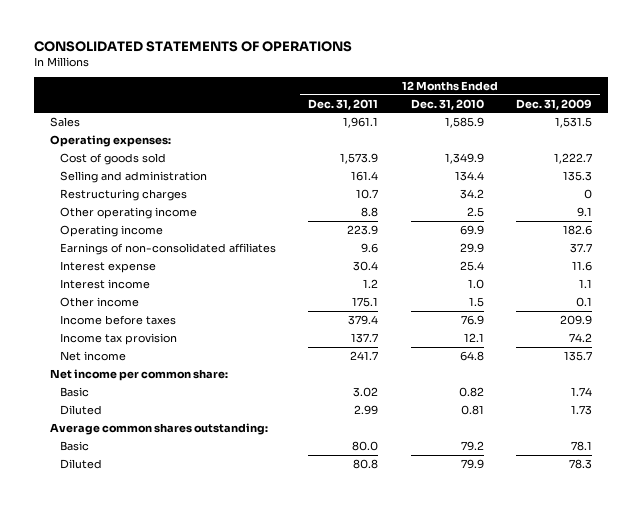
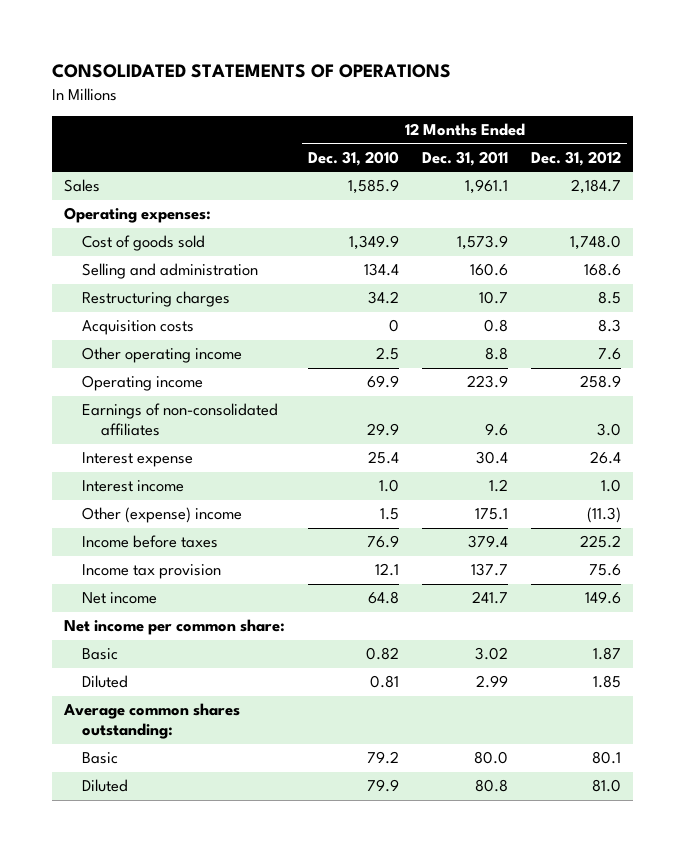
[515,98,592,110] Dec. 31, 2009 -> none
none -> [531,150,622,166] Dec. 31, 2012
[351,170,379,181] 161.4 -> [470,263,509,277] 160.6
none -> [82,320,195,336] Acquisition costs
[59,296,139,307] Other income -> [82,507,243,524] Other (expense) income

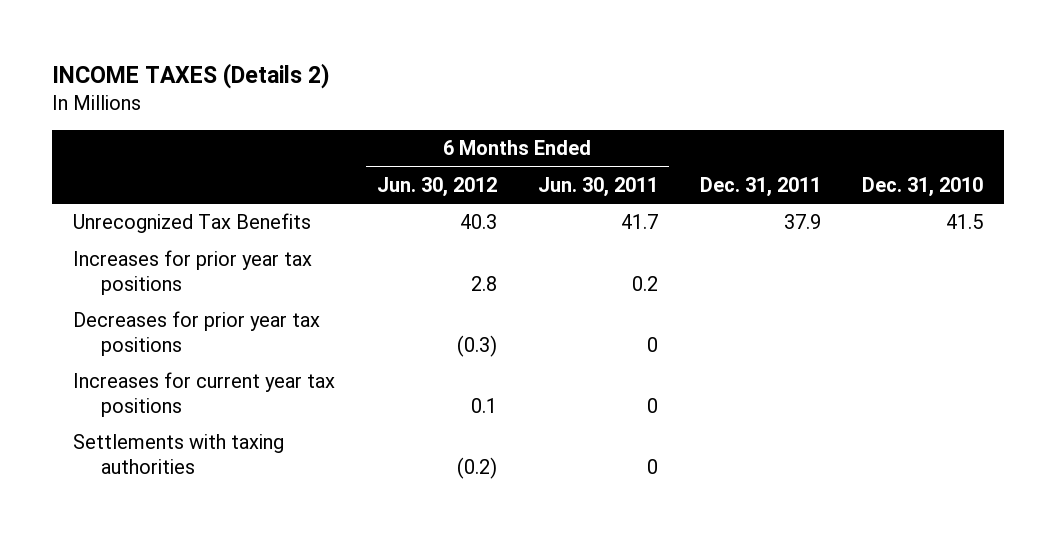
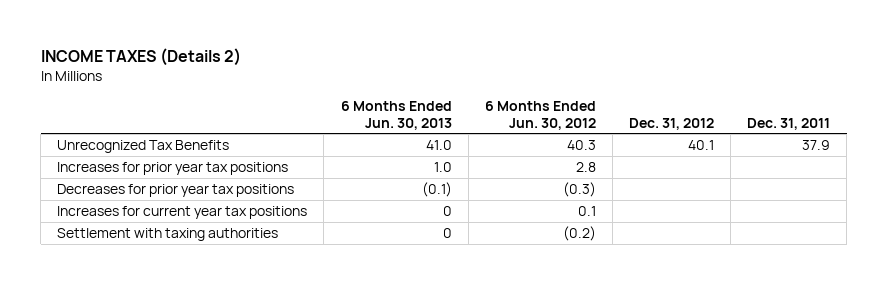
[538,176,659,197] Jun. 30, 2011 -> none
[862,176,984,197] Dec. 31, 2010 -> none
none -> [340,100,452,130] 6 Months Ended Jun. 30, 2013
none -> [628,117,714,130] Dec. 31, 2012
[73,434,285,474] Settlements with taxing authorities -> [57,227,279,241] Settlement with taxing authorities

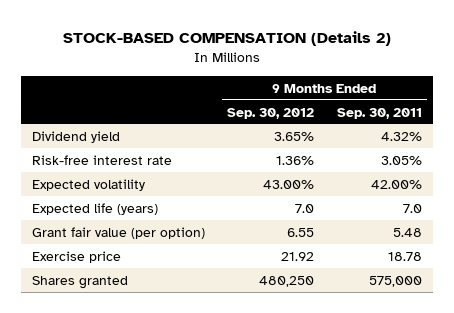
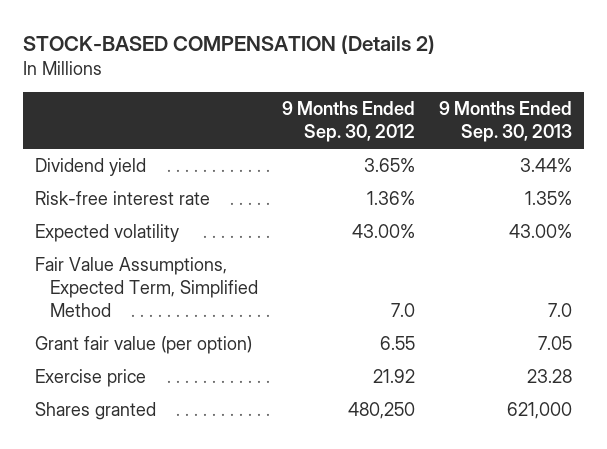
[336,107,422,119] Sep. 30, 2011 -> none
none -> [439,101,573,143] 9 Months Ended Sep. 30, 2013
[32,202,159,215] Expected life (years) -> none
none -> [34,256,258,317] Fair Value Assumptions, Expected Term, Simplified Method

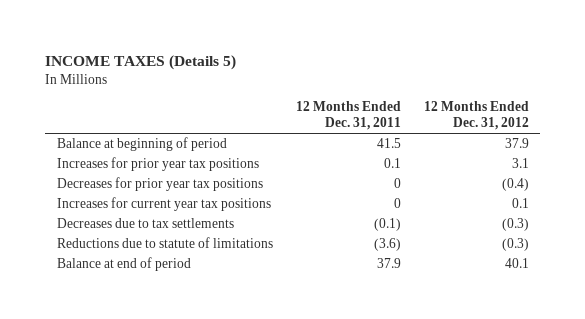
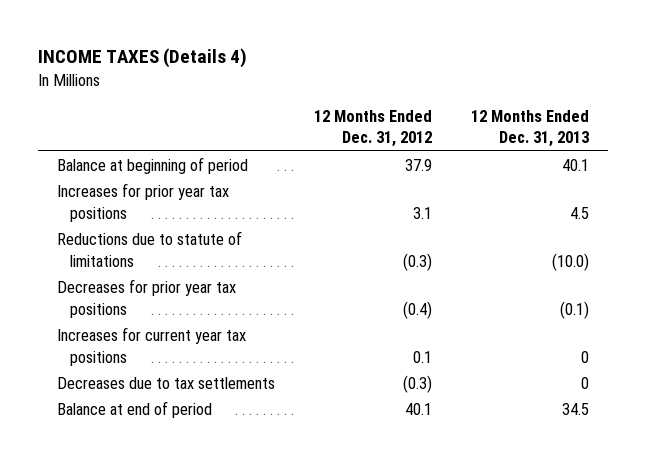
[45,54,237,70] INCOME TAXES (Details 5) -> [37,48,247,69] INCOME TAXES (Details 4)
[295,101,401,131] 12 Months Ended Dec. 31, 2011 -> none
none -> [470,109,589,148] 12 Months Ended Dec. 31, 2013
[56,237,273,249] Reductions due to statute of limitations -> [56,231,242,267] Reductions due to statute of limitations

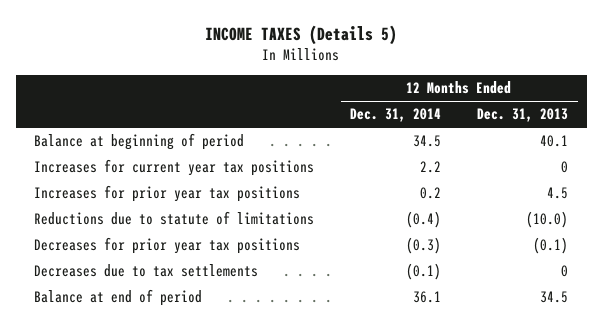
[37,48,247,69] INCOME TAXES (Details 4) -> [205,24,398,45] INCOME TAXES (Details 5)
[313,109,432,148] 12 Months Ended Dec. 31, 2012 -> none
none -> [350,108,442,123] Dec. 31, 2014
[56,327,246,366] Increases for current year tax positions -> [34,159,315,177] Increases for current year tax positions

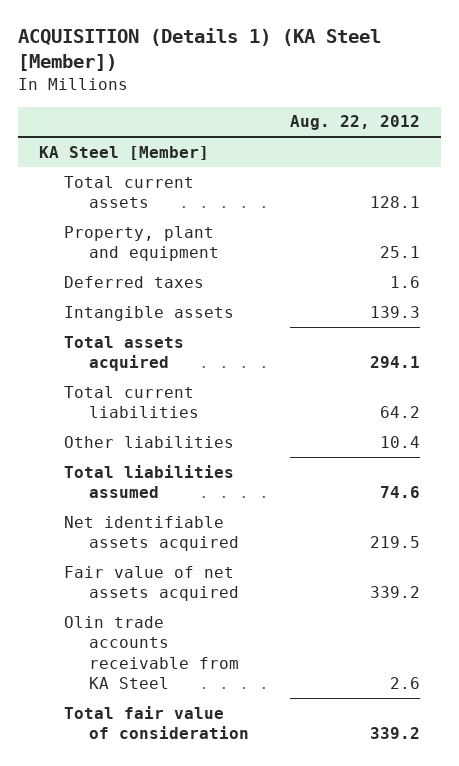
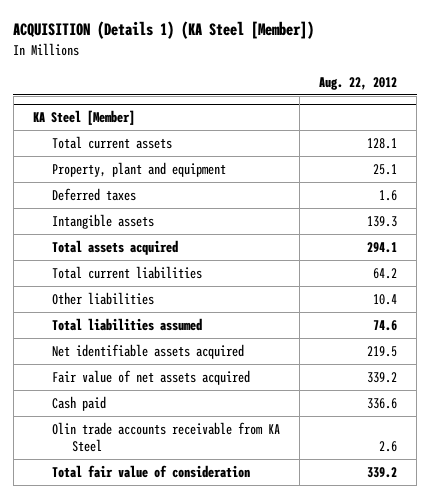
none -> [52,395,107,411] Cash paid

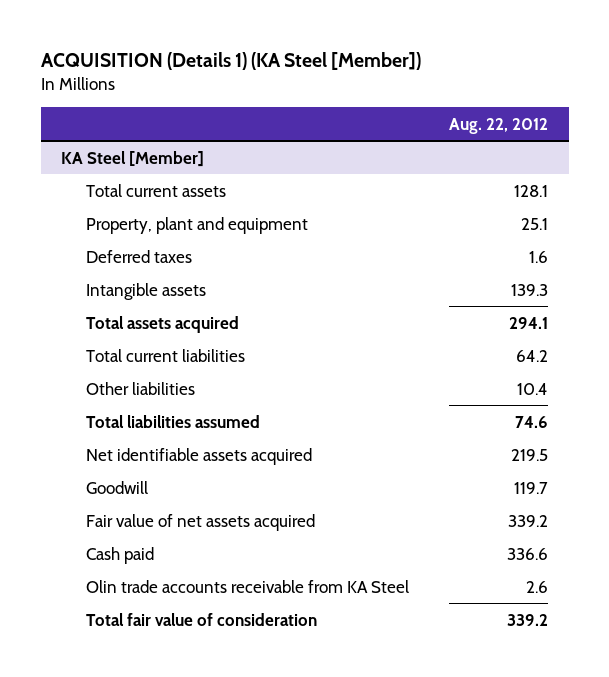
none -> [85,480,148,494] Goodwill

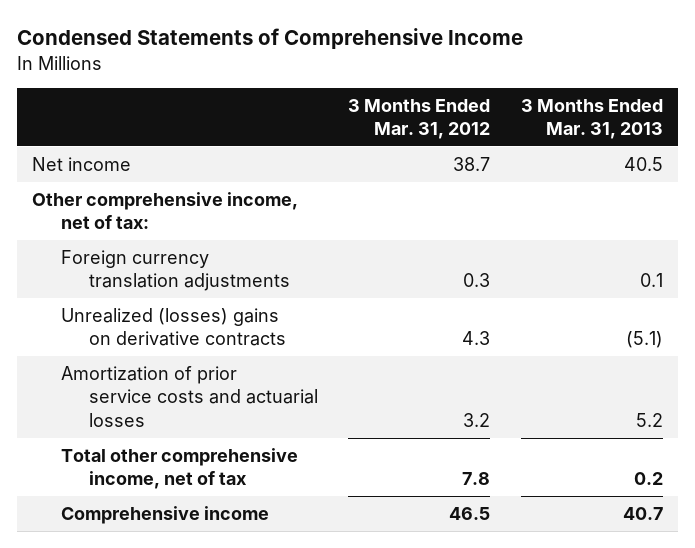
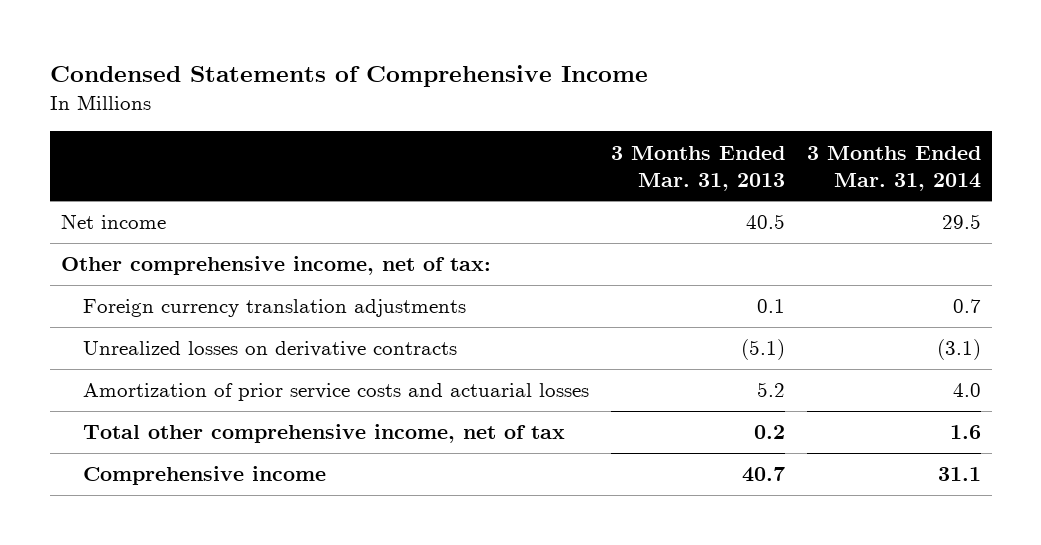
[348,98,491,139] 3 Months Ended Mar. 31, 2012 -> none
none -> [806,145,981,191] 3 Months Ended Mar. 31, 2014
[60,308,287,347] Unrealized (losses) gains on derivative contracts -> [83,341,458,358] Unrealized losses on derivative contracts

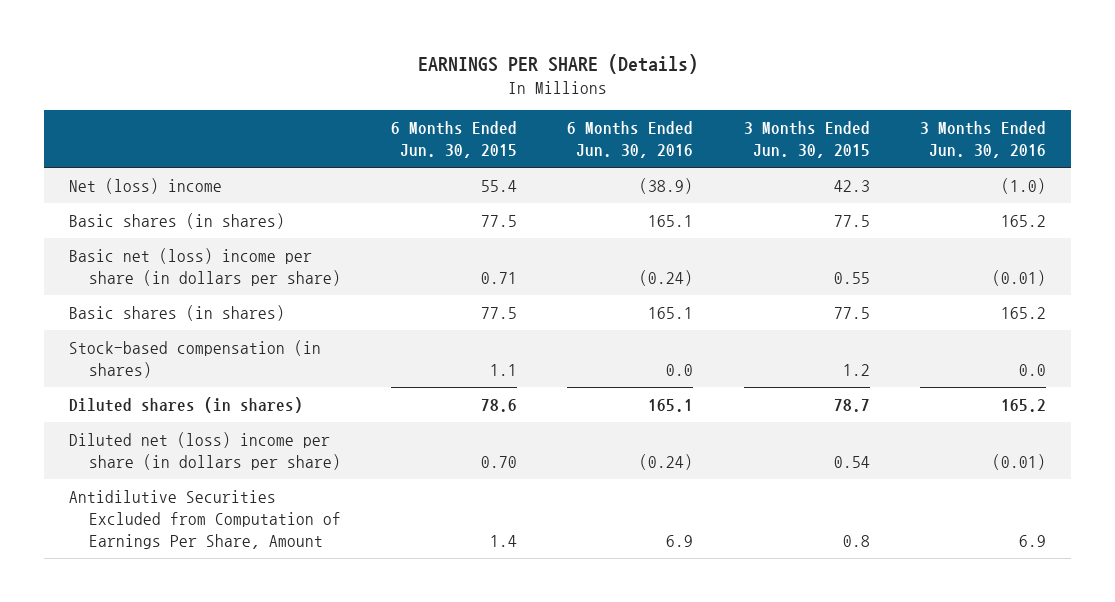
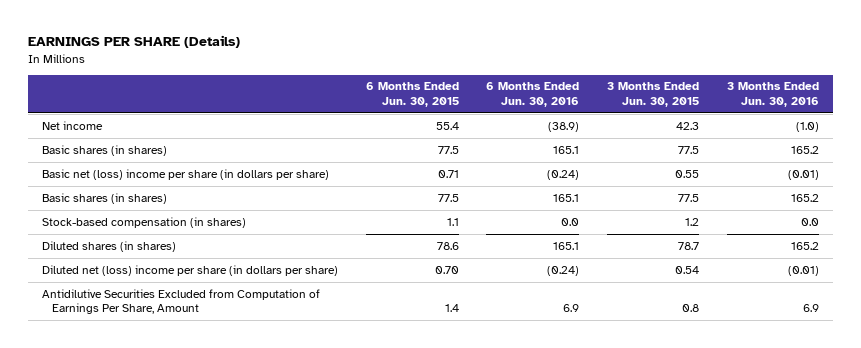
[69,177,223,194] Net (loss) income -> [41,120,103,130] Net income

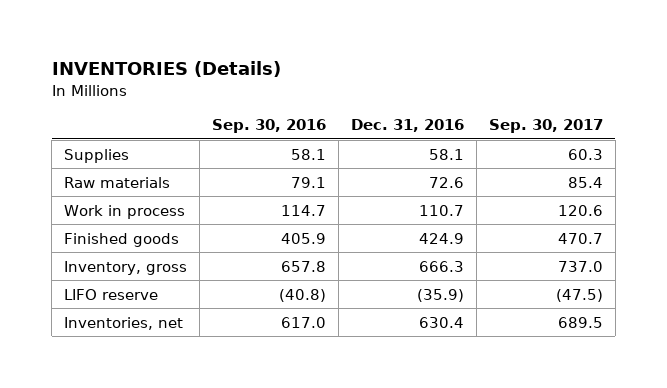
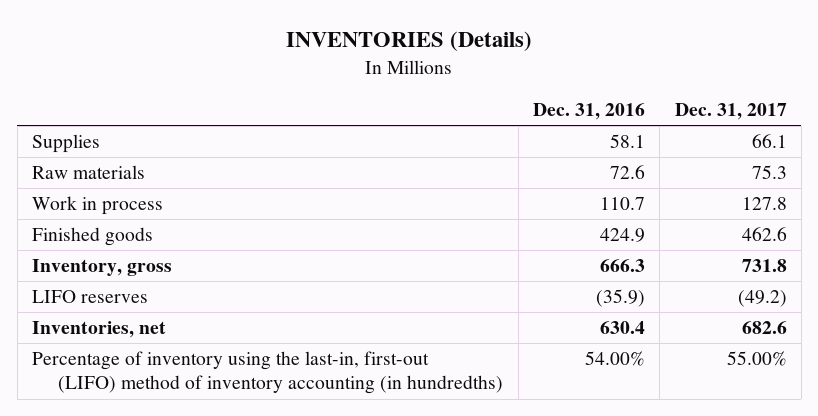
[211,119,326,134] Sep. 30, 2016 -> none
[488,119,603,134] Sep. 30, 2017 -> none
none -> [674,102,787,120] Dec. 31, 2017
[64,288,159,300] LIFO reserve -> [31,290,148,304] LIFO reserves
none -> [31,351,504,395] Percentage of inventory using the last-in, first-out (LIFO) method of inventory accounting (in hundredths)

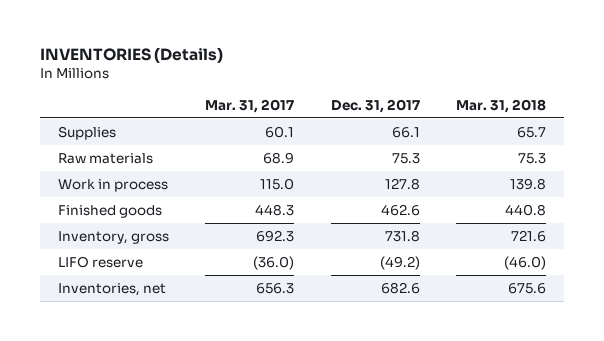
[532,102,645,120] Dec. 31, 2016 -> none
none -> [205,98,295,113] Mar. 31, 2017
none -> [456,98,547,113] Mar. 31, 2018
[31,290,148,304] LIFO reserves -> [57,255,143,268] LIFO reserve
[31,351,504,395] Percentage of inventory using the last-in, first-out (LIFO) method of inventory accounting (in hundredths) -> none

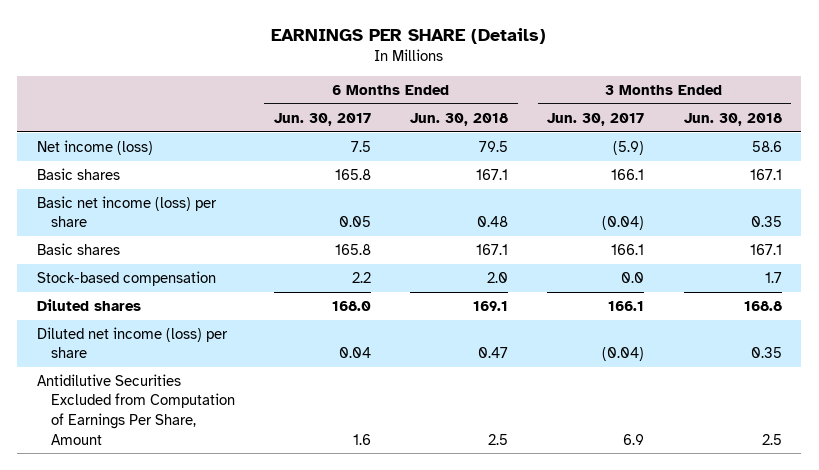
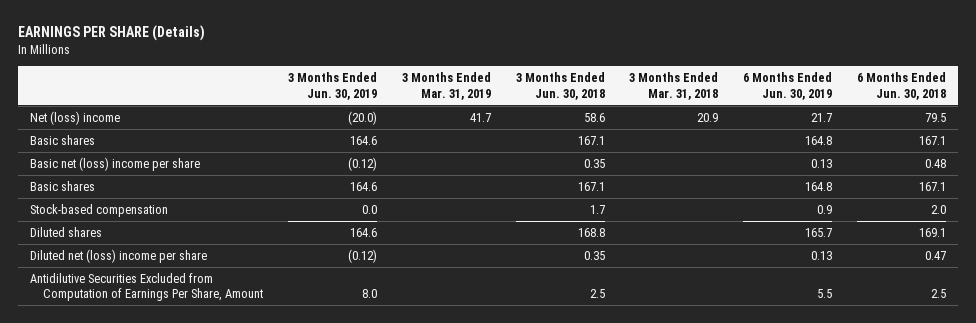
[273,112,371,126] Jun. 30, 2017 -> none
[547,112,645,126] Jun. 30, 2017 -> none
none -> [288,72,378,100] 3 Months Ended Jun. 30, 2019
none -> [401,72,491,100] 3 Months Ended Mar. 31, 2019
none -> [629,72,719,100] 3 Months Ended Mar. 31, 2018
none -> [743,72,833,100] 6 Months Ended Jun. 30, 2019
[37,139,154,155] Net income (loss) -> [30,110,121,125] Net (loss) income
[37,195,218,228] Basic net income (loss) per share -> [30,156,201,171] Basic net (loss) income per share
[37,326,229,359] Diluted net income (loss) per share -> [30,248,208,263] Diluted net (loss) income per share

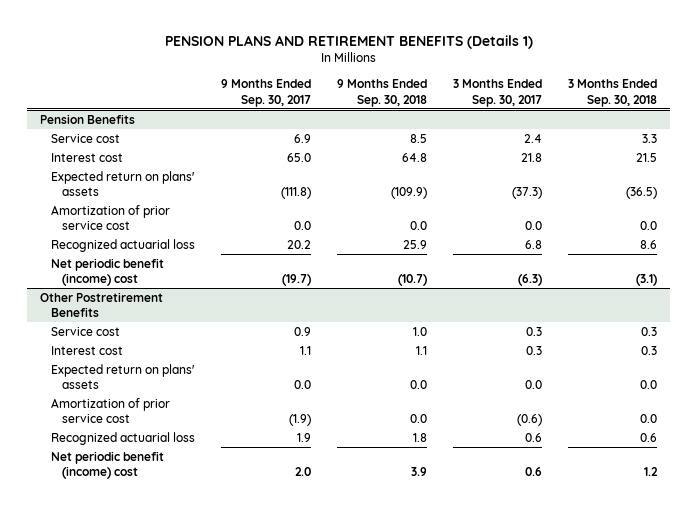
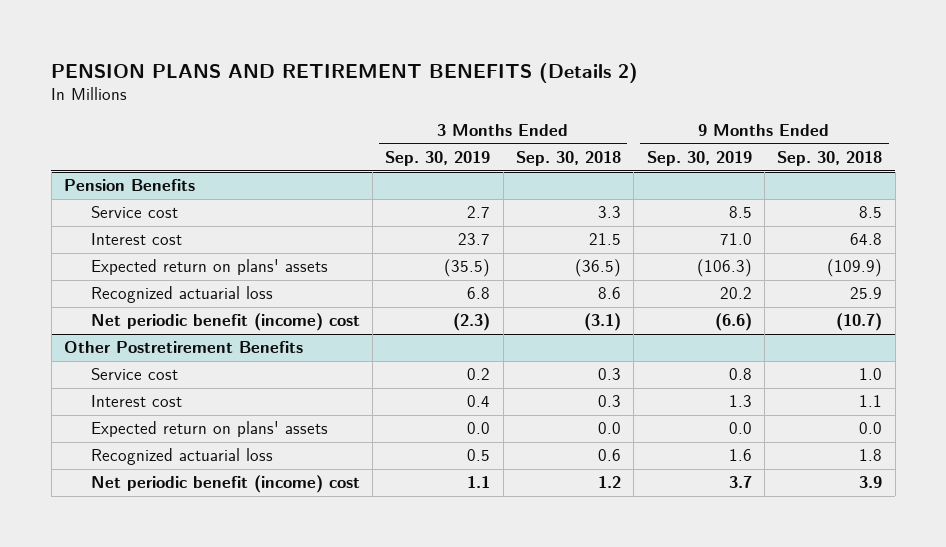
[164,35,533,50] PENSION PLANS AND RETIREMENT BENEFITS (Details 1) -> [51,62,639,83] PENSION PLANS AND RETIREMENT BENEFITS (Details 2)
[221,79,312,107] 9 Months Ended Sep. 30, 2017 -> none
[453,79,543,107] 3 Months Ended Sep. 30, 2017 -> none
none -> [385,151,491,167] Sep. 30, 2019
none -> [646,151,752,167] Sep. 30, 2019
[51,204,171,230] Amortization of prior service cost -> none
[51,397,171,423] Amortization of prior service cost -> none

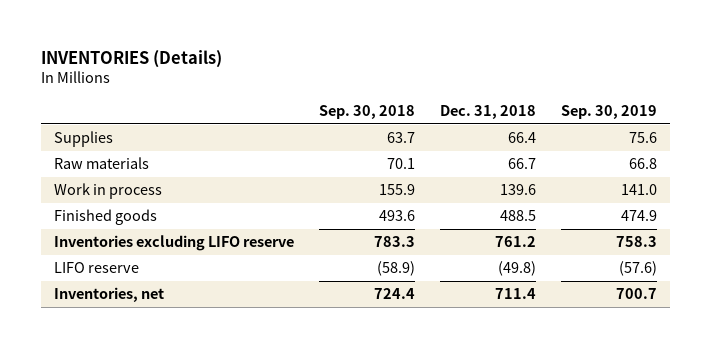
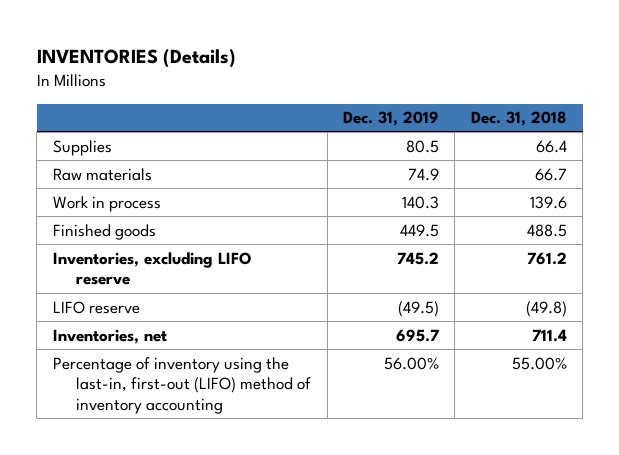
[318,104,415,119] Sep. 30, 2018 -> none
[561,104,658,119] Sep. 30, 2019 -> none
none -> [343,111,440,127] Dec. 31, 2019
[53,235,294,252] Inventories excluding LIFO reserve -> [52,251,252,286] Inventories, excluding LIFO reserve
none -> [52,356,312,415] Percentage of inventory using the last-in, first-out (LIFO) method of inventory accounting

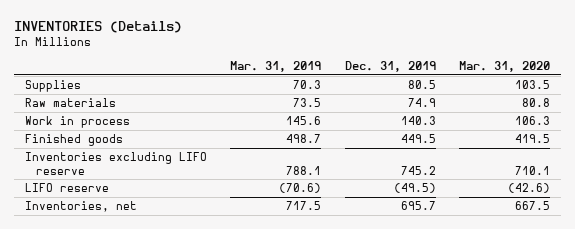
[470,111,567,127] Dec. 31, 2018 -> none
none -> [230,61,322,73] Mar. 31, 2019
none -> [458,61,550,73] Mar. 31, 2020
[52,251,252,286] Inventories, excluding LIFO reserve -> [25,152,208,175] Inventories excluding LIFO reserve
[52,356,312,415] Percentage of inventory using the last-in, first-out (LIFO) method of inventory accounting -> none

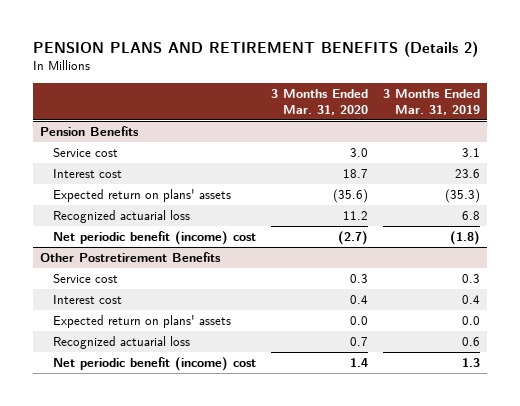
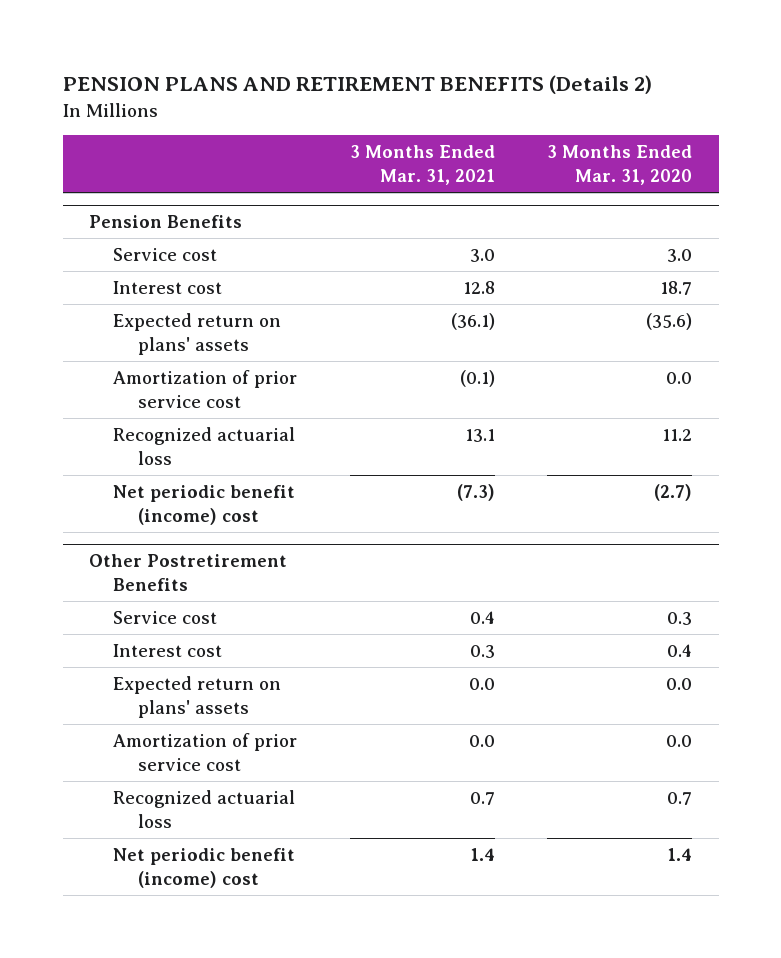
[382,88,480,115] 3 Months Ended Mar. 31, 2019 -> none
none -> [349,145,495,186] 3 Months Ended Mar. 31, 2021
none -> [113,369,298,409] Amortization of prior service cost
none -> [113,732,298,772] Amortization of prior service cost

